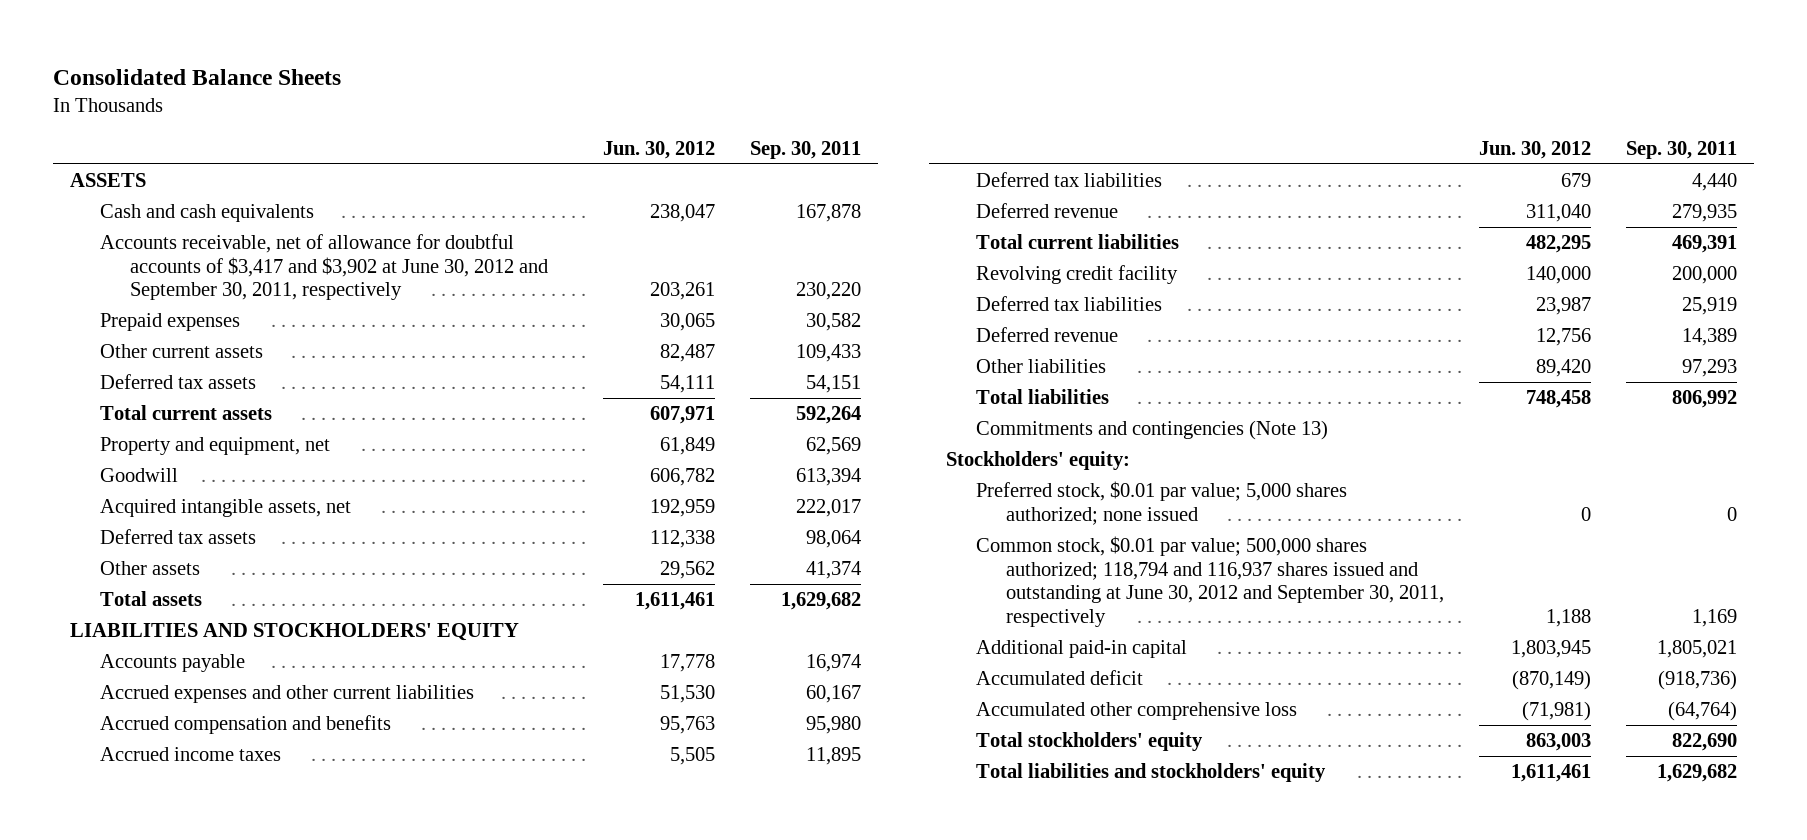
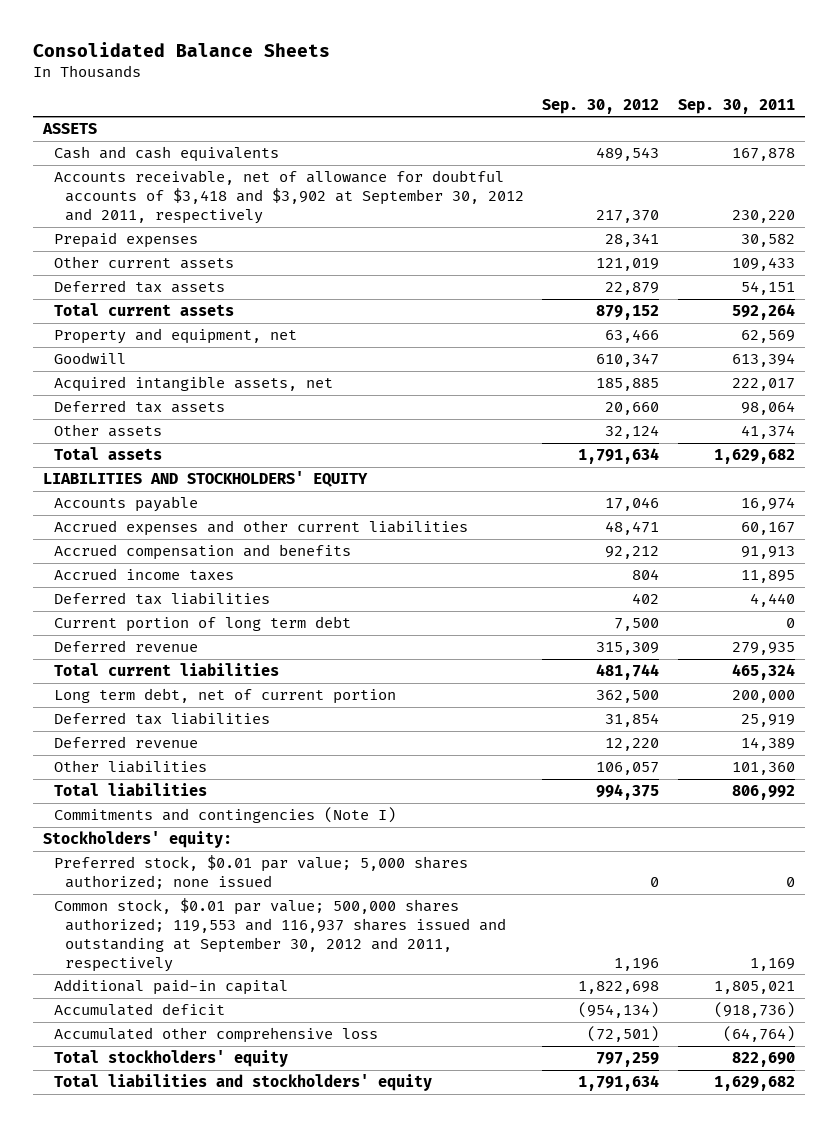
[602,140,715,159] Jun. 30, 2012 -> none
none -> [542,98,660,114] Sep. 30, 2012
[100,234,549,301] Accounts receivable, net of allowance for doubtful accounts of $3,417 and $3,902 at June 30, 2012 and September 30, 2011, respectively -> [53,170,524,224] Accounts receivable, net of allowance for doubtful accounts of $3,418 and $3,902 at September 30, 2012 and 2011, respectively
[805,716,861,735] 95,980 -> [741,546,796,560] 91,913
none -> [53,616,351,633] Current portion of long term debt
[1671,235,1737,254] 469,391 -> [732,664,796,681] 465,324
[976,265,1179,285] Revolving credit facility -> [53,688,396,705] Long term debt, net of current portion
[1681,359,1737,378] 97,293 -> [732,762,796,776] 101,360
[976,420,1329,441] Commitments and contingencies (Note 13) -> [53,807,396,824] Commitments and contingencies (Note I)
[976,536,1445,627] Common stock, $0.01 par value; 500,000 shares authorized; 118,794 and 116,937 shares issued and outstanding at June 30, 2012 and September 30, 2011, respectively -> [53,898,506,972] Common stock, $0.01 par value; 500,000 shares authorized; 119,553 and 116,937 shares issued and outstanding at September 30, 2012 and 2011, respectively

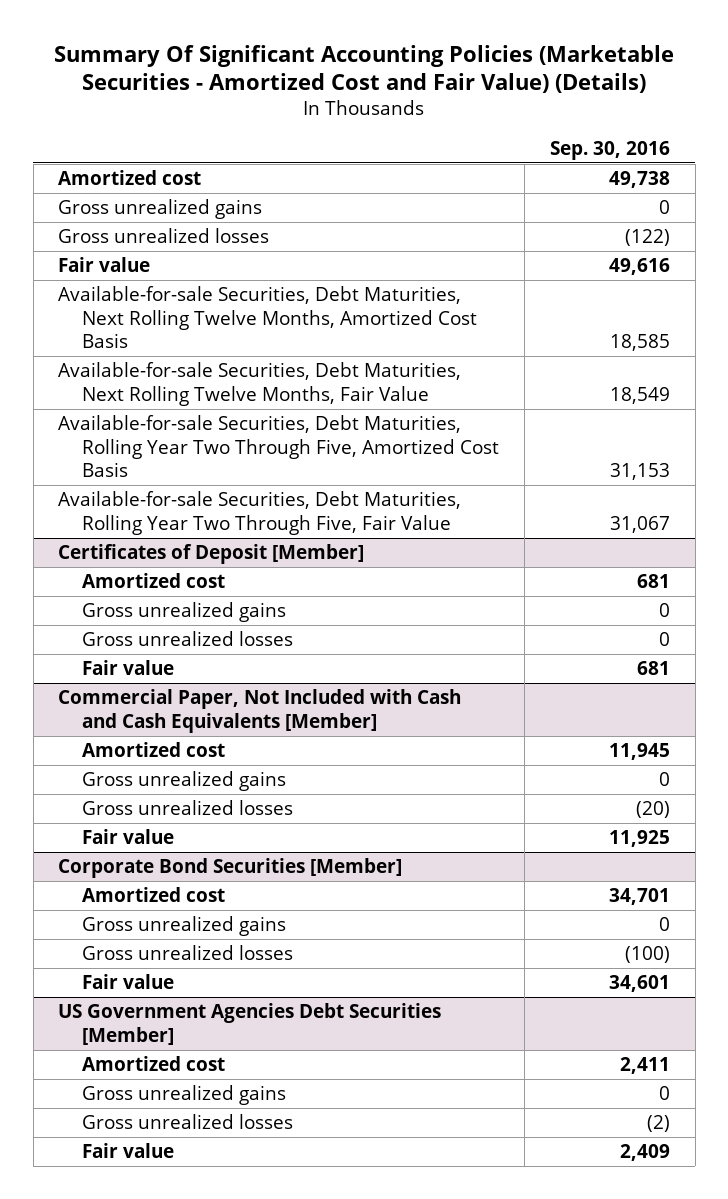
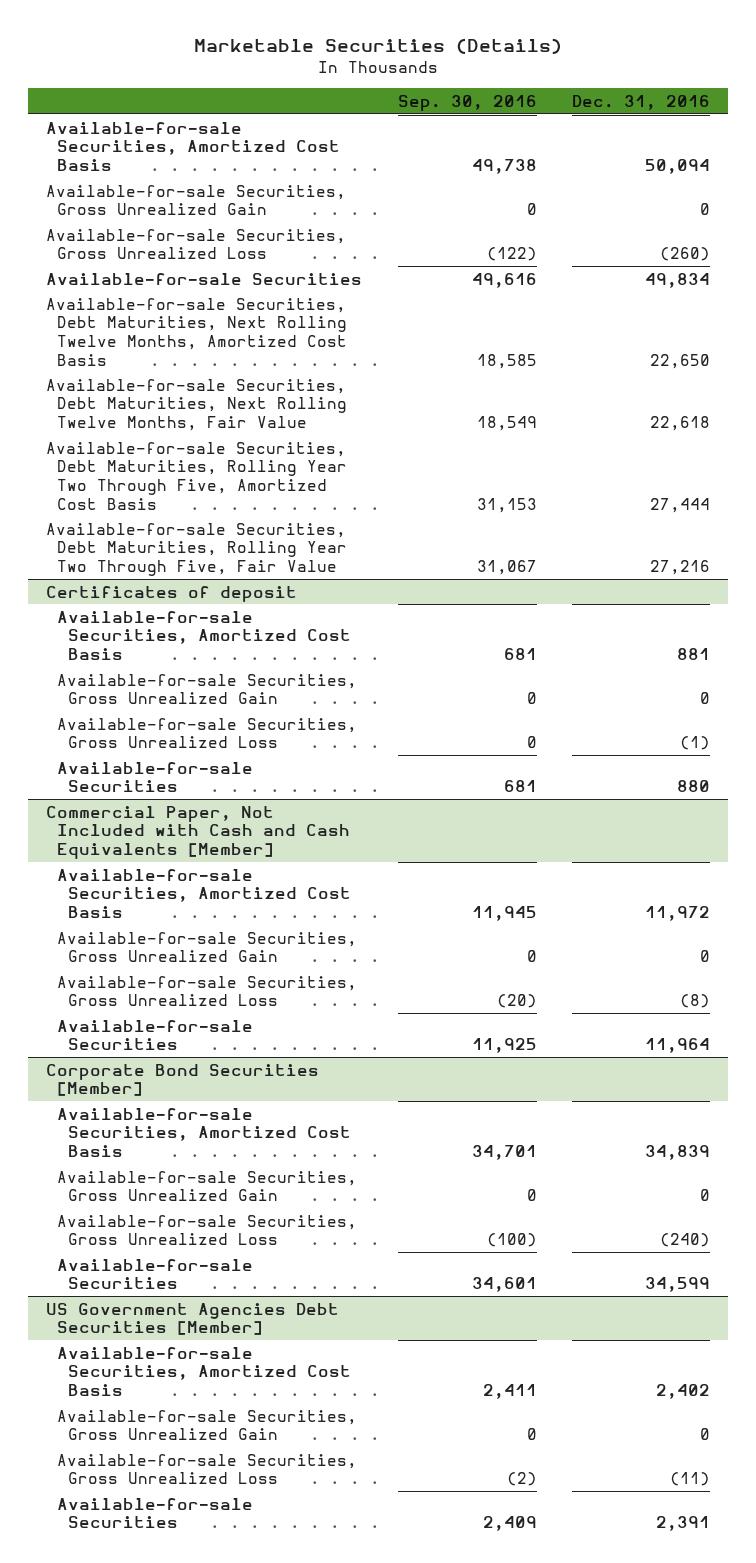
[54,44,675,94] Summary Of Significant Accounting Policies (Marketable Securities - Amortized Cost and Fair Value) (Details) -> [194,38,563,55] Marketable Securities (Details)
none -> [572,95,711,111] Dec. 31, 2016
[58,170,202,186] Amortized cost -> [46,121,341,171] Available-for-sale Securities, Amortized Cost Basis
[58,199,263,220] Gross unrealized gains -> [46,184,347,216] Available-for-sale Securities, Gross Unrealized Gain
[58,228,270,244] Gross unrealized losses -> [46,228,347,260] Available-for-sale Securities, Gross Unrealized Loss
[58,257,151,273] Fair value -> [46,272,363,285] Available-for-sale Securities
[58,544,365,565] Certificates of Deposit [Member] -> [46,585,298,602] Certificates of deposit
[82,573,226,589] Amortized cost -> [57,610,352,660] Available-for-sale Securities, Amortized Cost Basis
[82,602,287,623] Gross unrealized gains -> [57,673,358,705] Available-for-sale Securities, Gross Unrealized Gain
[82,631,294,647] Gross unrealized losses -> [57,717,358,749] Available-for-sale Securities, Gross Unrealized Loss
[82,660,175,676] Fair value -> [57,761,254,793] Available-for-sale Securities
[82,742,226,758] Amortized cost -> [57,868,352,918] Available-for-sale Securities, Amortized Cost Basis
[82,771,287,792] Gross unrealized gains -> [57,931,358,963] Available-for-sale Securities, Gross Unrealized Gain
[82,800,294,816] Gross unrealized losses -> [57,975,358,1007] Available-for-sale Securities, Gross Unrealized Loss
[82,829,175,845] Fair value -> [57,1019,254,1051] Available-for-sale Securities
[82,887,226,903] Amortized cost -> [57,1107,352,1157] Available-for-sale Securities, Amortized Cost Basis
[82,916,287,937] Gross unrealized gains -> [57,1170,358,1202] Available-for-sale Securities, Gross Unrealized Gain
[82,945,294,961] Gross unrealized losses -> [57,1214,358,1246] Available-for-sale Securities, Gross Unrealized Loss
[82,974,175,990] Fair value -> [57,1258,254,1290] Available-for-sale Securities
[82,1056,226,1072] Amortized cost -> [57,1346,352,1396] Available-for-sale Securities, Amortized Cost Basis
[82,1085,287,1106] Gross unrealized gains -> [57,1409,358,1441] Available-for-sale Securities, Gross Unrealized Gain
[82,1114,294,1130] Gross unrealized losses -> [57,1453,358,1485] Available-for-sale Securities, Gross Unrealized Loss
[82,1143,175,1159] Fair value -> [57,1497,254,1529] Available-for-sale Securities

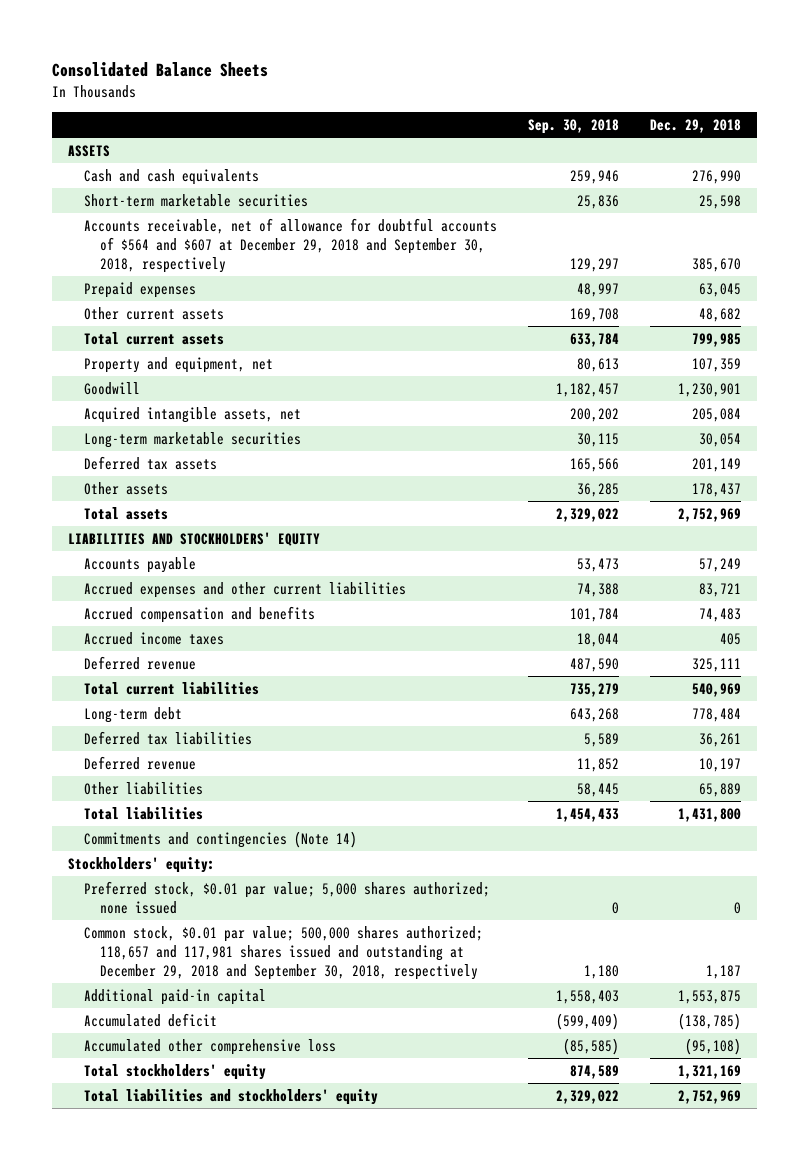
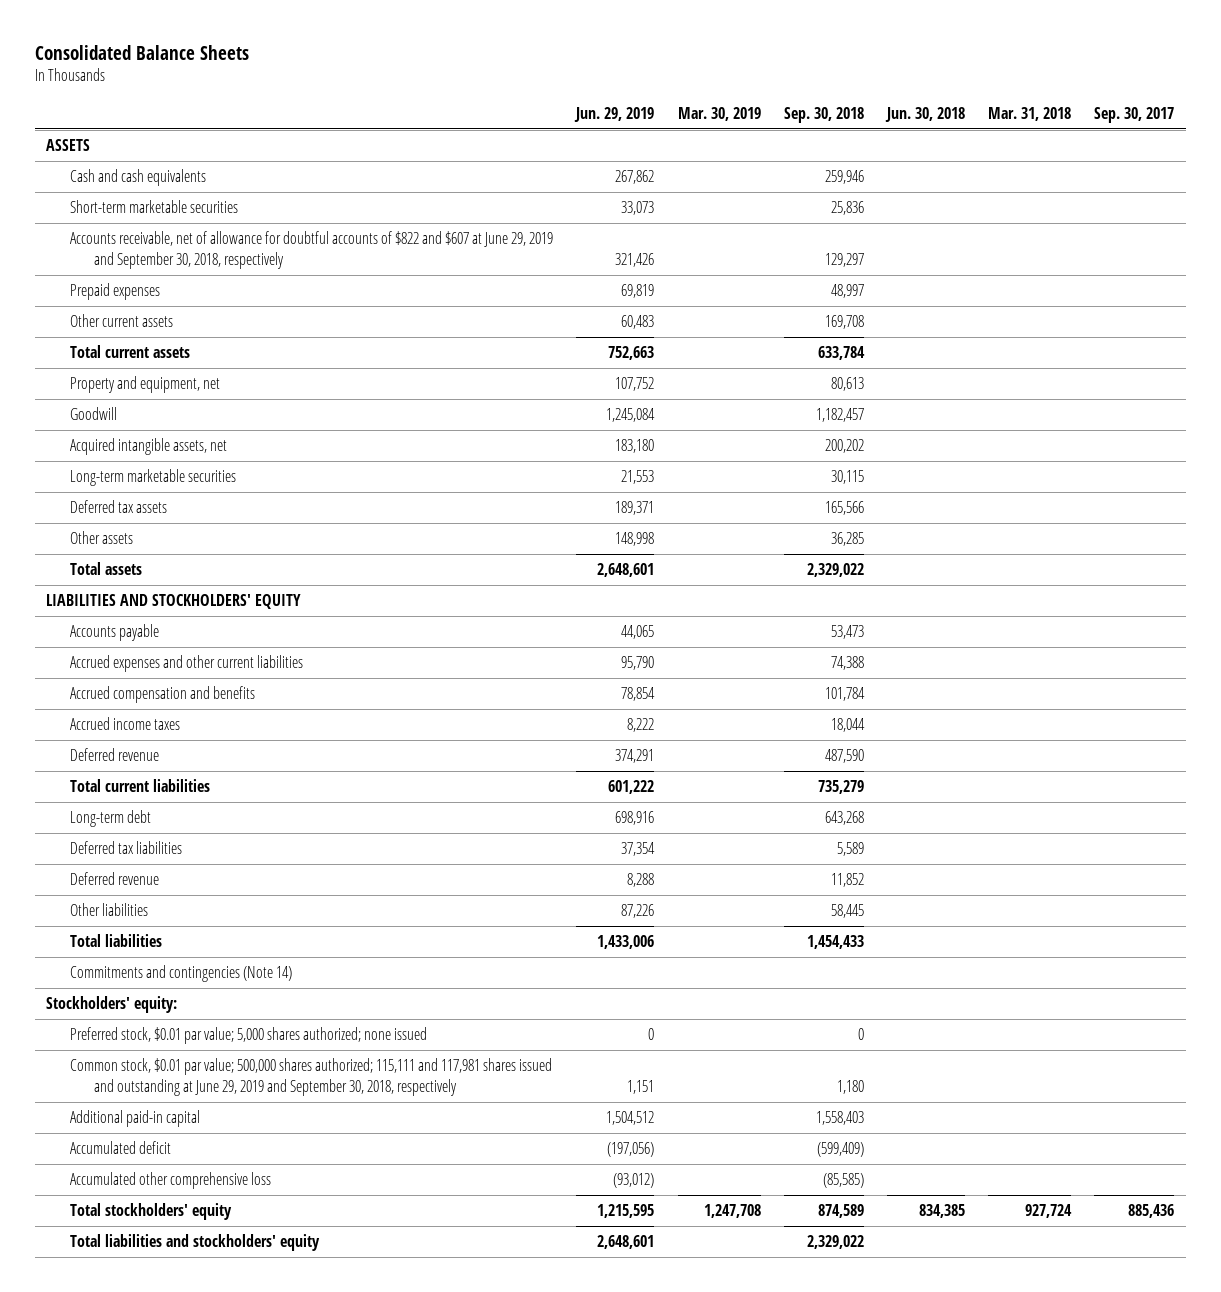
[650,118,742,133] Dec. 29, 2018 -> none
none -> [574,106,655,122] Jun. 29, 2019
none -> [677,106,761,121] Mar. 30, 2019
none -> [884,106,965,122] Jun. 30, 2018
none -> [988,106,1072,121] Mar. 31, 2018
none -> [1094,106,1175,123] Sep. 30, 2017
[83,217,497,273] Accounts receivable, net of allowance for doubtful accounts of $564 and $607 at December 29, 2018 and September 30, 2018, respectively -> [70,231,554,270] Accounts receivable, net of allowance for doubtful accounts of $822 and $607 at June 29, 2019 and September 30, 2018, respectively
[83,925,483,980] Common stock, $0.01 par value; 500,000 shares authorized; 118,657 and 117,981 shares issued and outstanding at December 29, 2018 and September 30, 2018, respectively -> [70,1058,553,1097] Common stock, $0.01 par value; 500,000 shares authorized; 115,111 and 117,981 shares issued and outstanding at June 29, 2019 and September 30, 2018, respectively

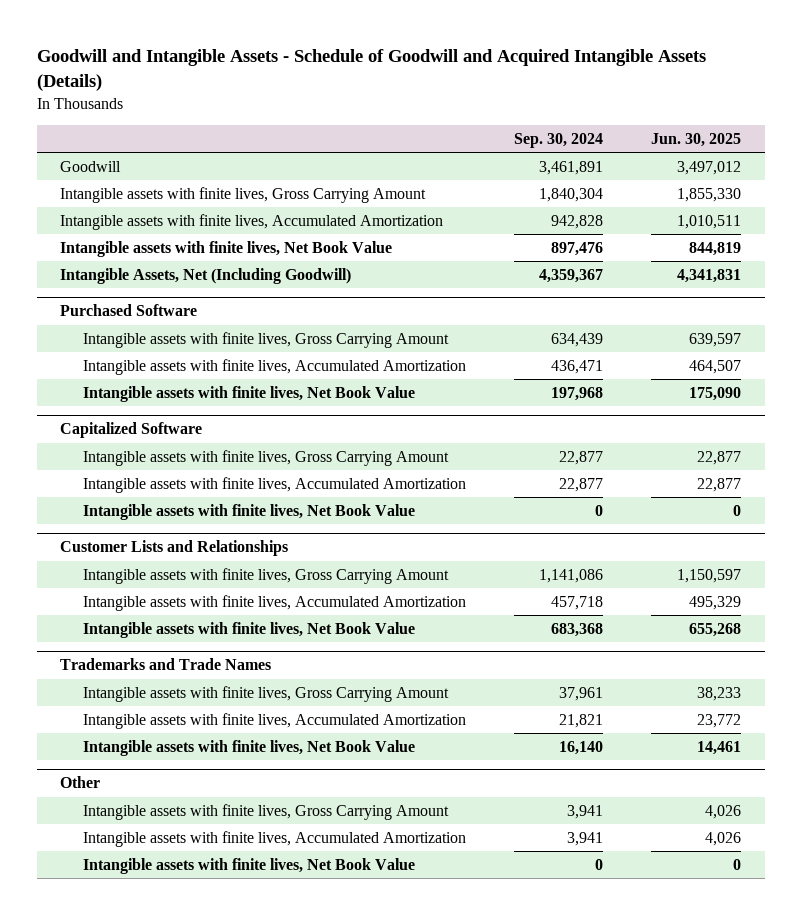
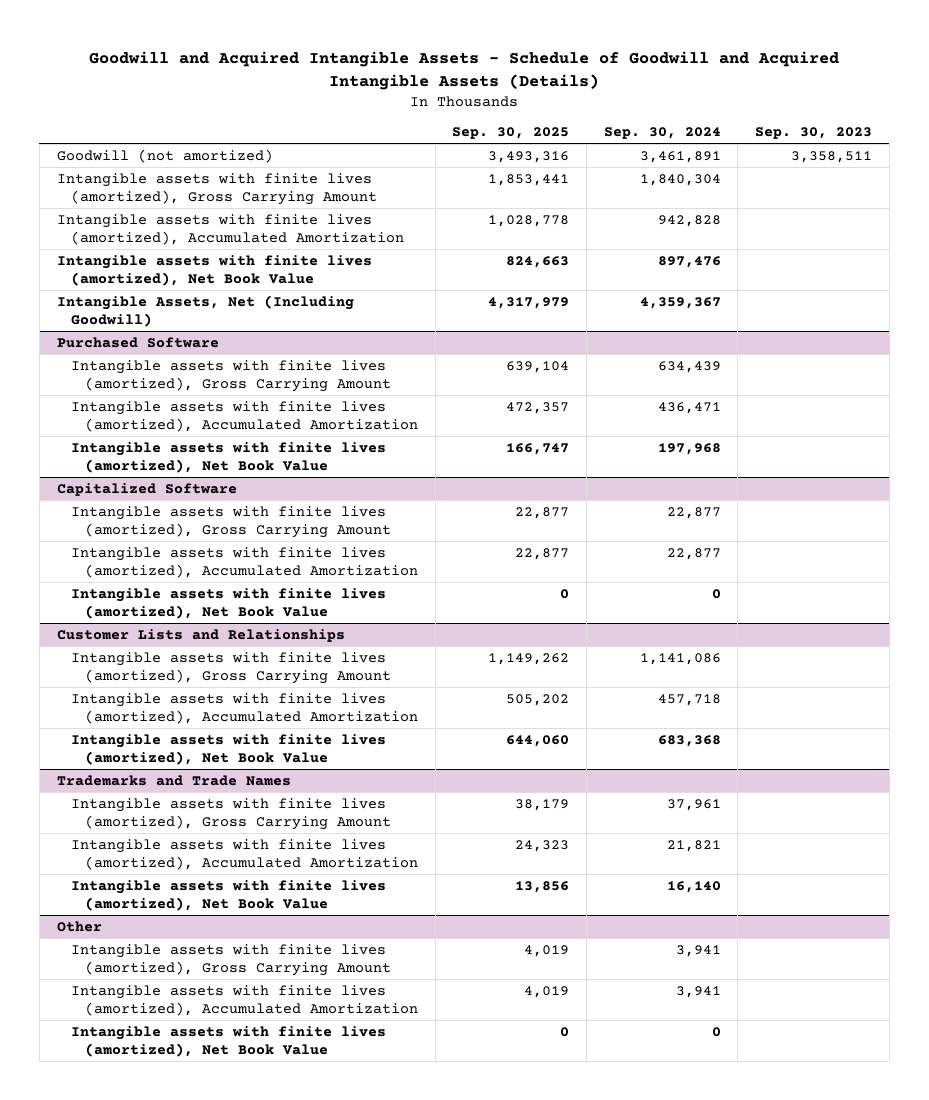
[36,48,706,91] Goodwill and Intangible Assets - Schedule of Goodwill and Acquired Intangible Assets (Details) -> [89,50,840,90] Goodwill and Acquired Intangible Assets - Schedule of Goodwill and Acquired Intangible Assets (Details)
[650,132,741,147] Jun. 30, 2025 -> none
none -> [452,127,570,140] Sep. 30, 2025
none -> [755,127,873,140] Sep. 30, 2023
[60,160,122,172] Goodwill -> [56,148,273,163] Goodwill (not amortized)
[60,186,427,203] Intangible assets with finite lives, Gross Carrying Amount -> [56,172,377,205] Intangible assets with finite lives (amortized), Gross Carrying Amount
[60,213,444,230] Intangible assets with finite lives, Accumulated Amortization -> [56,213,404,245] Intangible assets with finite lives (amortized), Accumulated Amortization
[60,240,393,257] Intangible assets with finite lives, Net Book Value -> [56,254,372,286] Intangible assets with finite lives (amortized), Net Book Value
[83,331,450,348] Intangible assets with finite lives, Gross Carrying Amount -> [70,359,392,392] Intangible assets with finite lives (amortized), Gross Carrying Amount
[83,358,467,375] Intangible assets with finite lives, Accumulated Amortization -> [70,400,419,432] Intangible assets with finite lives (amortized), Accumulated Amortization
[83,385,416,402] Intangible assets with finite lives, Net Book Value -> [70,441,386,473] Intangible assets with finite lives (amortized), Net Book Value
[83,449,450,466] Intangible assets with finite lives, Gross Carrying Amount -> [70,505,392,538] Intangible assets with finite lives (amortized), Gross Carrying Amount
[83,476,467,493] Intangible assets with finite lives, Accumulated Amortization -> [70,546,419,578] Intangible assets with finite lives (amortized), Accumulated Amortization
[83,503,416,520] Intangible assets with finite lives, Net Book Value -> [70,587,386,619] Intangible assets with finite lives (amortized), Net Book Value
[83,567,450,584] Intangible assets with finite lives, Gross Carrying Amount -> [70,651,392,684] Intangible assets with finite lives (amortized), Gross Carrying Amount
[83,594,467,611] Intangible assets with finite lives, Accumulated Amortization -> [70,692,419,724] Intangible assets with finite lives (amortized), Accumulated Amortization
[83,621,416,638] Intangible assets with finite lives, Net Book Value -> [70,733,386,765] Intangible assets with finite lives (amortized), Net Book Value
[83,685,450,702] Intangible assets with finite lives, Gross Carrying Amount -> [70,797,392,830] Intangible assets with finite lives (amortized), Gross Carrying Amount
[83,712,467,729] Intangible assets with finite lives, Accumulated Amortization -> [70,838,419,870] Intangible assets with finite lives (amortized), Accumulated Amortization
[83,739,416,756] Intangible assets with finite lives, Net Book Value -> [70,879,386,911] Intangible assets with finite lives (amortized), Net Book Value
[83,803,450,820] Intangible assets with finite lives, Gross Carrying Amount -> [70,943,392,976] Intangible assets with finite lives (amortized), Gross Carrying Amount
[83,830,467,847] Intangible assets with finite lives, Accumulated Amortization -> [70,984,419,1016] Intangible assets with finite lives (amortized), Accumulated Amortization
[83,857,416,874] Intangible assets with finite lives, Net Book Value -> [70,1025,386,1057] Intangible assets with finite lives (amortized), Net Book Value

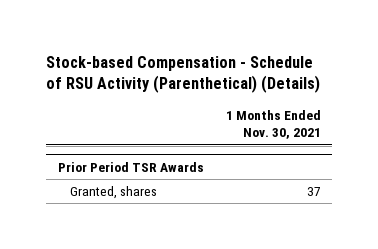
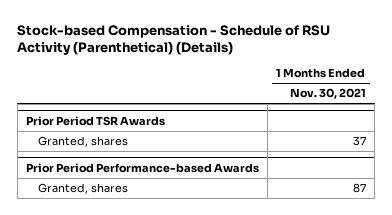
none -> [26,162,260,173] Prior Period Performance-based Awards
none -> [37,183,128,195] Granted, shares

